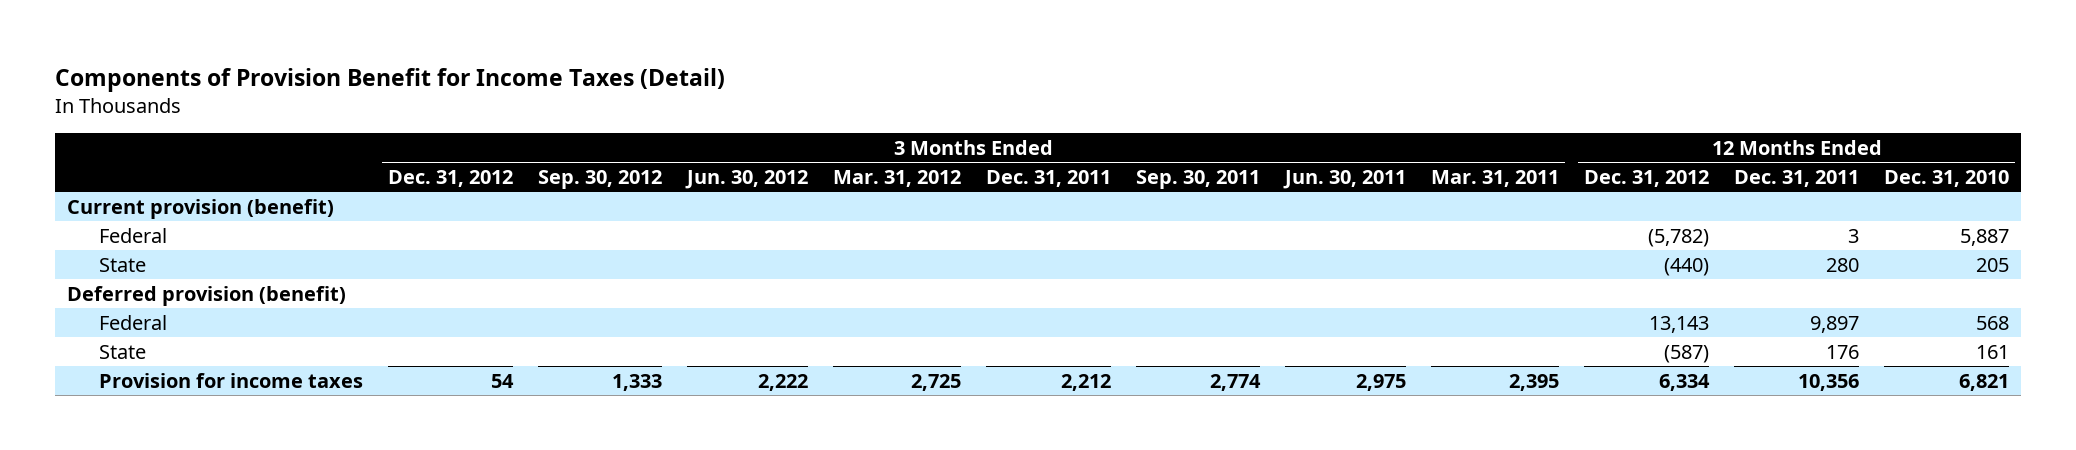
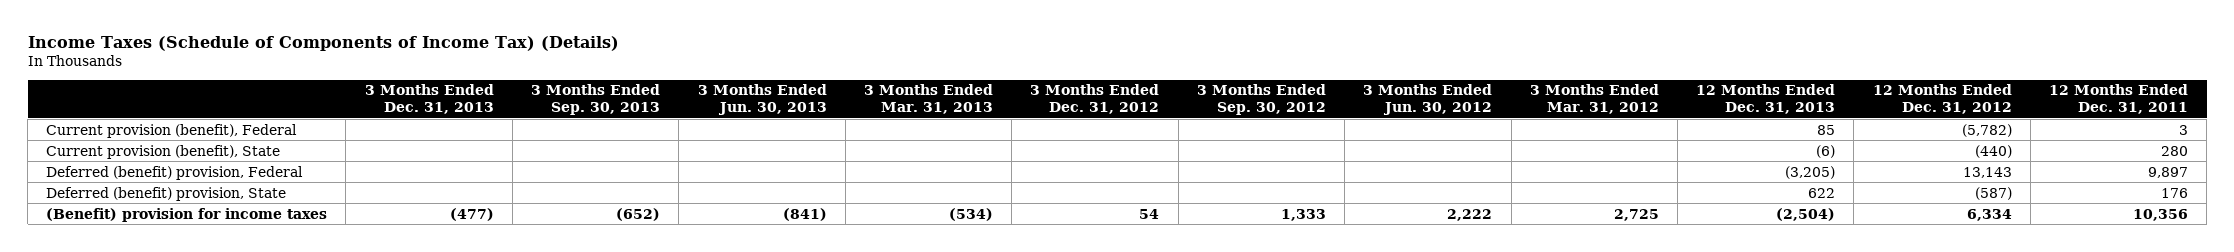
[54,67,725,92] Components of Provision Benefit for Income Taxes (Detail) -> [27,36,619,52] Income Taxes (Schedule of Components of Income Tax) (Details)
[986,169,1112,187] Dec. 31, 2011 -> none
[1136,169,1261,189] Sep. 30, 2011 -> none
[1283,169,1407,189] Jun. 30, 2011 -> none
[1431,169,1560,187] Mar. 31, 2011 -> none
[1884,169,2010,187] Dec. 31, 2010 -> none
none -> [364,84,494,114] 3 Months Ended Dec. 31, 2013
none -> [531,84,661,115] 3 Months Ended Sep. 30, 2013
none -> [697,84,827,115] 3 Months Ended Jun. 30, 2013
none -> [864,84,994,114] 3 Months Ended Mar. 31, 2013
none -> [1696,84,1836,114] 12 Months Ended Dec. 31, 2013
[67,198,335,219] Current provision (benefit) -> none
[67,285,347,306] Deferred provision (benefit) -> none
[99,227,168,243] Federal -> [46,123,298,138] Current provision (benefit), Federal
[99,257,147,272] State -> [46,144,281,159] Current provision (benefit), State
[99,314,168,330] Federal -> [46,165,304,180] Deferred (benefit) provision, Federal
[99,344,147,359] State -> [46,186,287,201] Deferred (benefit) provision, State
[99,372,364,388] Provision for income taxes -> [46,207,328,222] (Benefit) provision for income taxes

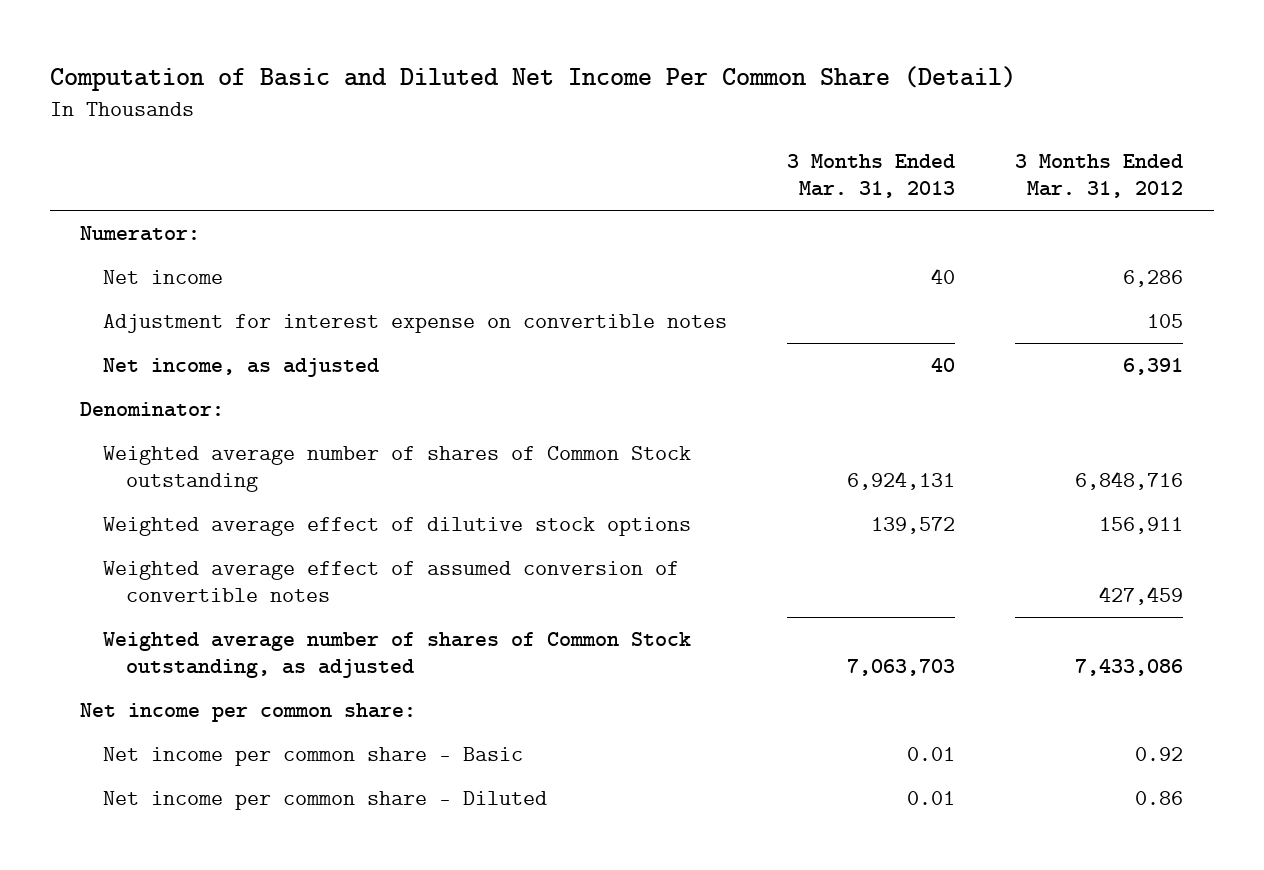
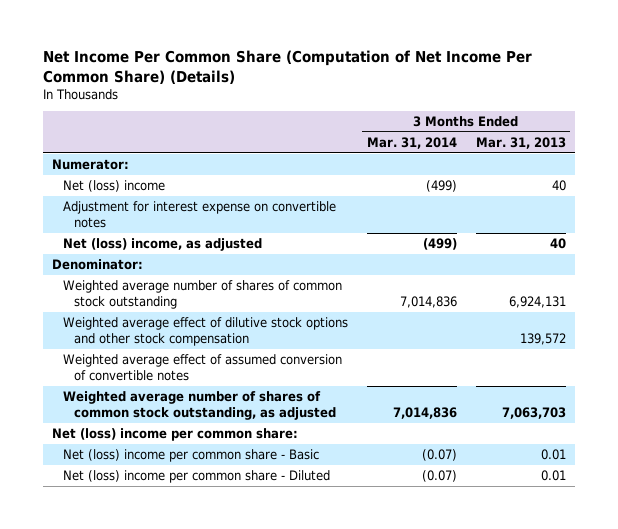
[49,66,1016,92] Computation of Basic and Diluted Net Income Per Common Share (Detail) -> [42,50,532,84] Net Income Per Common Share (Computation of Net Income Per Common Share) (Details)
[1015,154,1184,198] 3 Months Ended Mar. 31, 2012 -> none
none -> [366,136,457,149] Mar. 31, 2014
[102,270,223,285] Net income -> [63,179,166,192] Net (loss) income
[102,358,379,378] Net income, as adjusted -> [63,237,263,251] Net (loss) income, as adjusted
[102,446,691,492] Weighted average number of shares of Common Stock outstanding -> [63,279,343,310] Weighted average number of shares of common stock outstanding
[102,517,691,537] Weighted average effect of dilutive stock options -> [63,316,349,347] Weighted average effect of dilutive stock options and other stock compensation
[102,632,691,678] Weighted average number of shares of Common Stock outstanding, as adjusted -> [63,390,337,421] Weighted average number of shares of common stock outstanding, as adjusted
[80,703,417,723] Net income per common share: -> [52,427,299,441] Net (loss) income per common share:
[102,747,523,767] Net income per common share - Basic -> [63,448,320,462] Net (loss) income per common share - Basic
[102,791,547,811] Net income per common share - Diluted -> [63,469,331,483] Net (loss) income per common share - Diluted

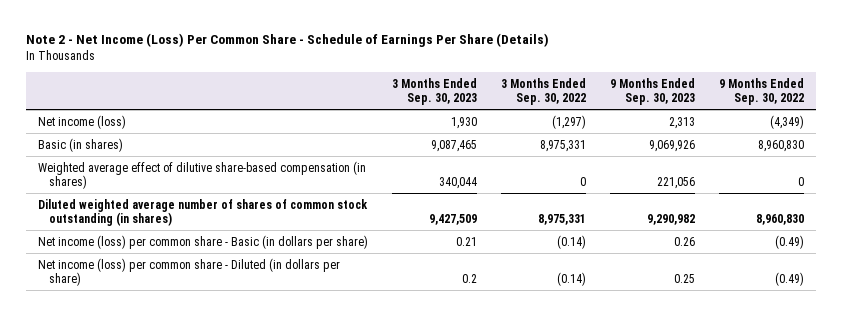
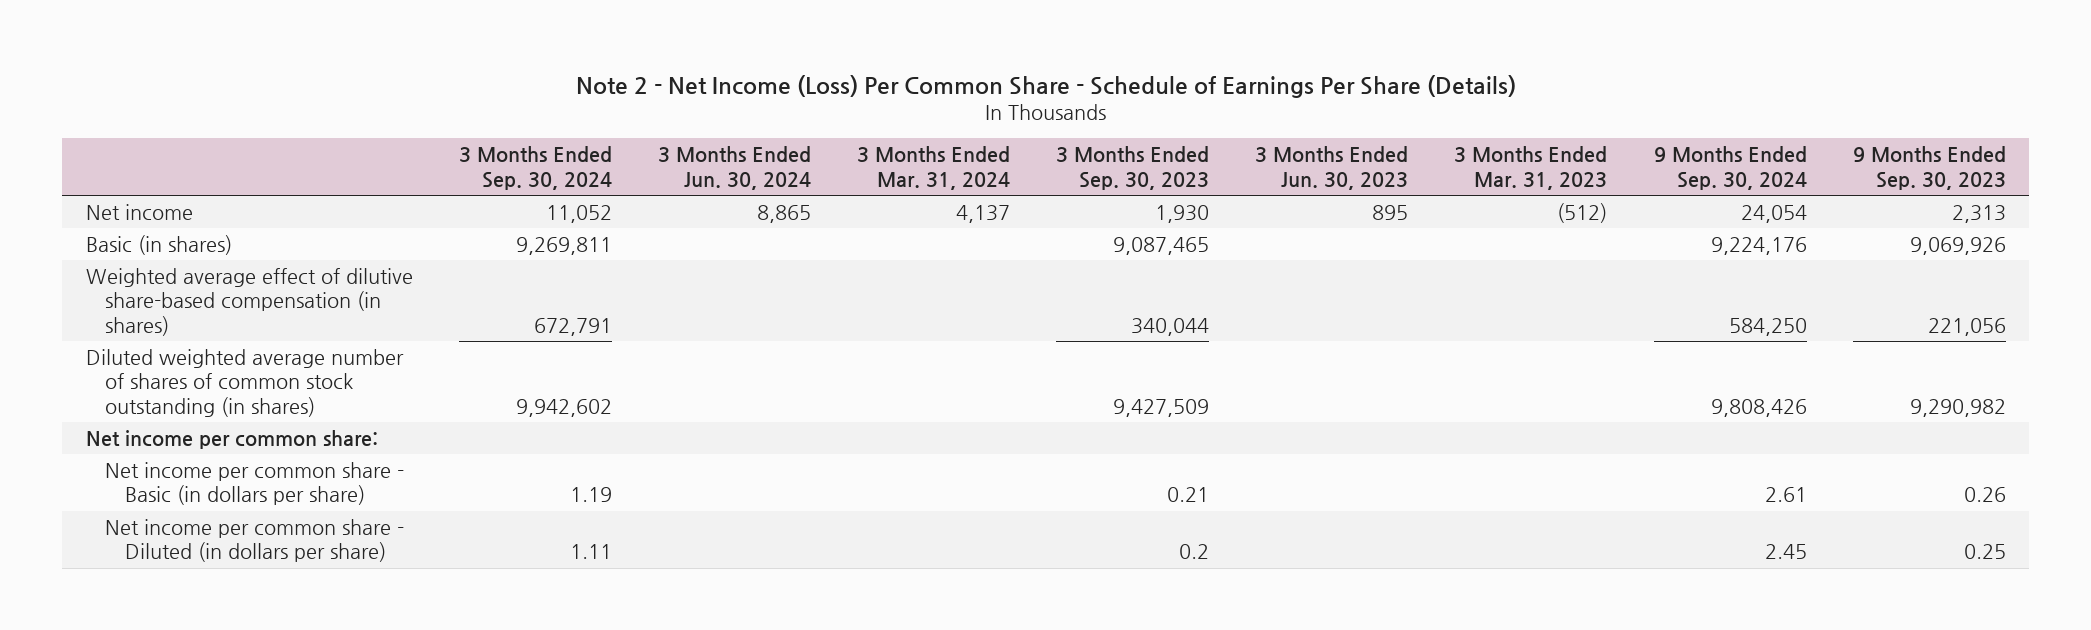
[500,77,586,106] 3 Months Ended Sep. 30, 2022 -> none
[718,77,804,106] 9 Months Ended Sep. 30, 2022 -> none
none -> [458,146,612,190] 3 Months Ended Sep. 30, 2024
none -> [657,146,811,190] 3 Months Ended Jun. 30, 2024
none -> [856,146,1010,190] 3 Months Ended Mar. 31, 2024
none -> [1255,146,1409,190] 3 Months Ended Jun. 30, 2023
none -> [1454,146,1608,190] 3 Months Ended Mar. 31, 2023
none -> [1653,146,1807,190] 9 Months Ended Sep. 30, 2024
[37,114,126,129] Net income (loss) -> [85,203,193,220] Net income
none -> [85,429,378,449] Net income per common share:
[37,234,368,249] Net income (loss) per common share - Basic (in dollars per share) -> [105,461,405,506] Net income per common share - Basic (in dollars per share)
[37,257,340,287] Net income (loss) per common share - Diluted (in dollars per share) -> [105,518,405,563] Net income per common share - Diluted (in dollars per share)

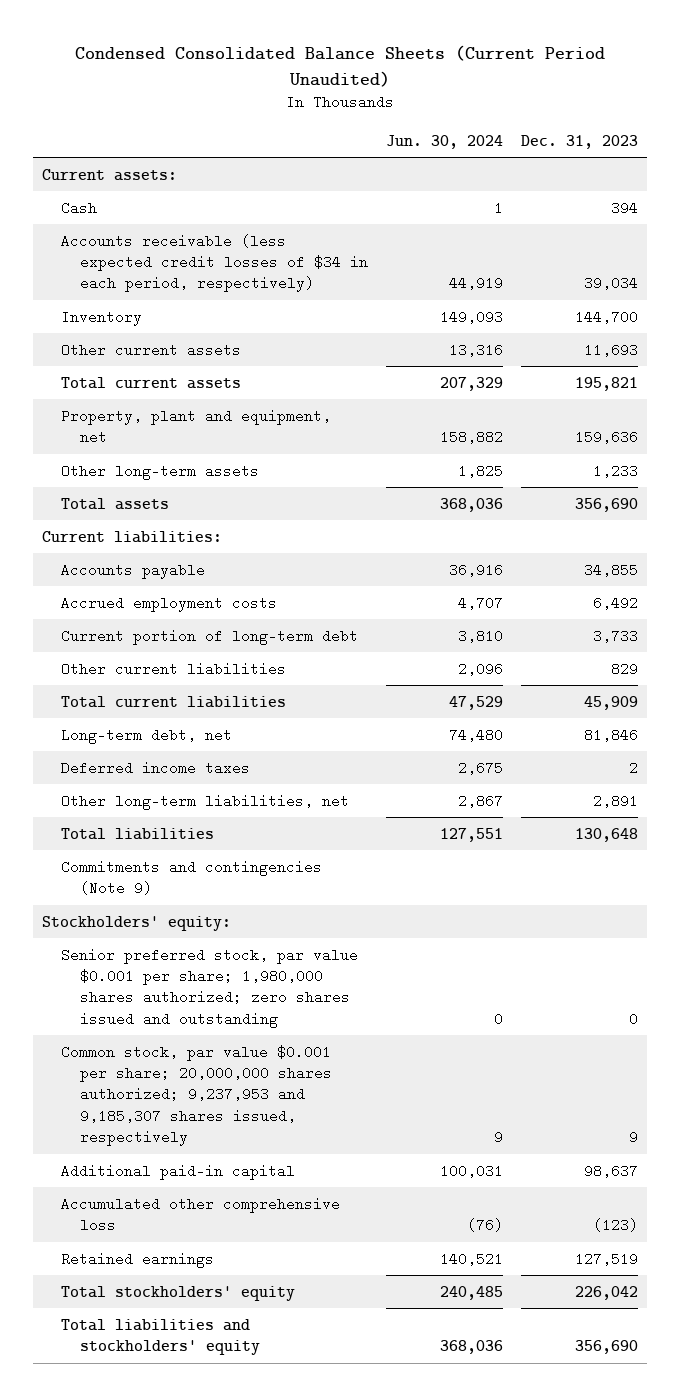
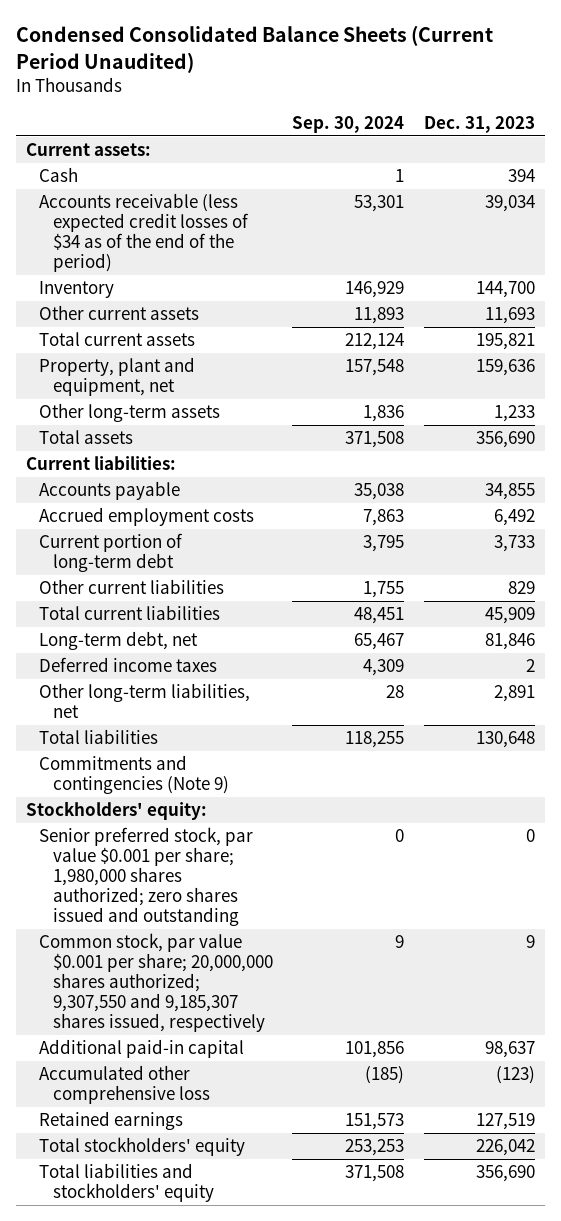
[386,134,504,149] Jun. 30, 2024 -> none
none -> [292,115,405,133] Sep. 30, 2024
[61,233,369,293] Accounts receivable (less expected credit losses of $34 in each period, respectively) -> [39,193,249,272] Accounts receivable (less expected credit losses of $34 as of the end of the period)
[61,1044,333,1147] Common stock, par value $0.001 per share; 20,000,000 shares authorized; 9,237,953 and 9,185,307 shares issued, respectively -> [39,933,273,1032] Common stock, par value $0.001 per share; 20,000,000 shares authorized; 9,307,550 and 9,185,307 shares issued, respectively

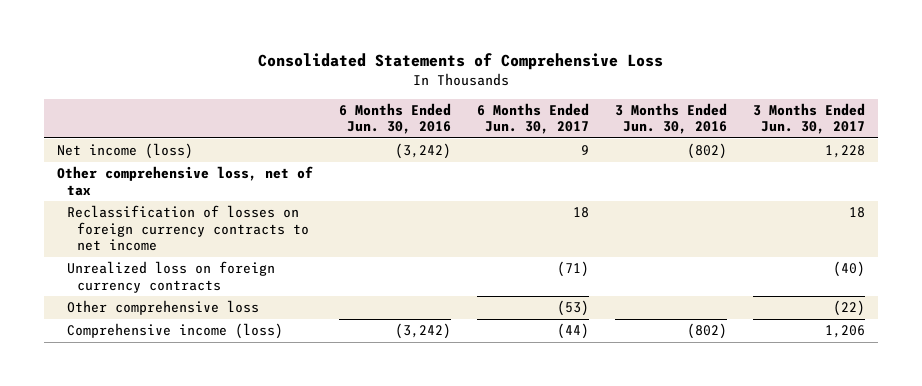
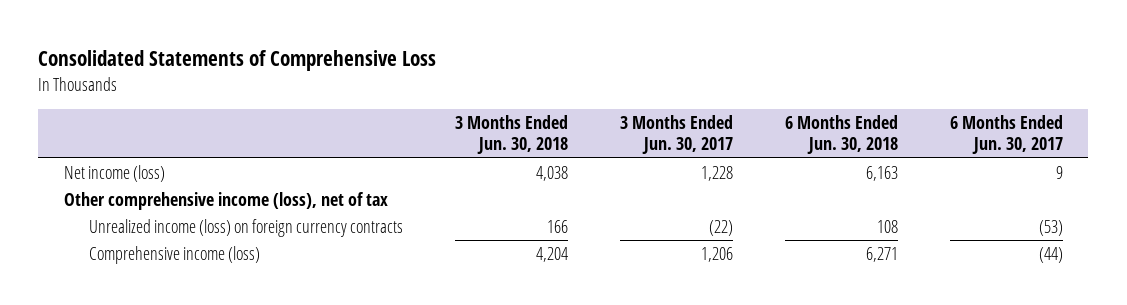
[339,102,452,135] 6 Months Ended Jun. 30, 2016 -> none
[615,102,728,135] 3 Months Ended Jun. 30, 2016 -> none
none -> [454,114,568,155] 3 Months Ended Jun. 30, 2018
none -> [784,114,898,155] 6 Months Ended Jun. 30, 2018
[67,205,309,252] Reclassification of losses on foreign currency contracts to net income -> none
[67,300,260,316] Other comprehensive loss -> none
[57,166,314,196] Other comprehensive loss, net of tax -> [64,192,389,211] Other comprehensive income (loss), net of tax
[67,261,276,293] Unrealized loss on foreign currency contracts -> [89,219,404,238] Unrealized income (loss) on foreign currency contracts
[557,261,590,278] (71) -> [1038,220,1063,237] (53)
[833,261,866,278] (40) -> [708,220,733,237] (22)

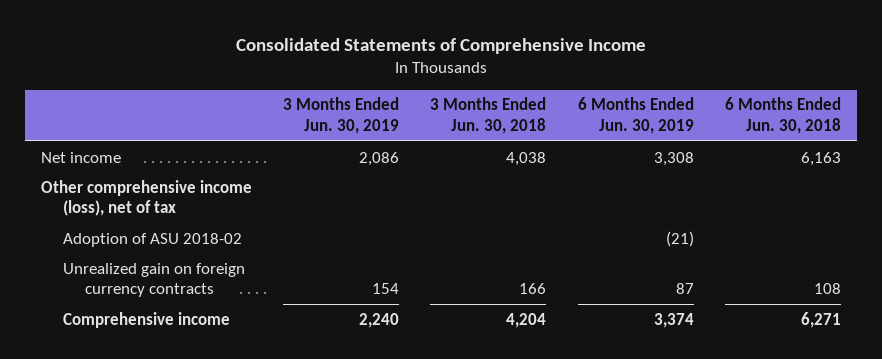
[38,50,437,72] Consolidated Statements of Comprehensive Loss -> [235,37,646,54] Consolidated Statements of Comprehensive Income
[619,114,733,155] 3 Months Ended Jun. 30, 2017 -> none
[949,114,1063,155] 6 Months Ended Jun. 30, 2017 -> none
none -> [282,97,399,134] 3 Months Ended Jun. 30, 2019
none -> [577,97,694,134] 6 Months Ended Jun. 30, 2019
[64,165,166,183] Net income (loss) -> [40,151,121,163] Net income
none -> [62,232,242,247] Adoption of ASU 2018-02
[89,219,404,238] Unrealized income (loss) on foreign currency contracts -> [62,262,245,298] Unrealized gain on foreign currency contracts
[89,246,261,265] Comprehensive income (loss) -> [62,311,230,328] Comprehensive income

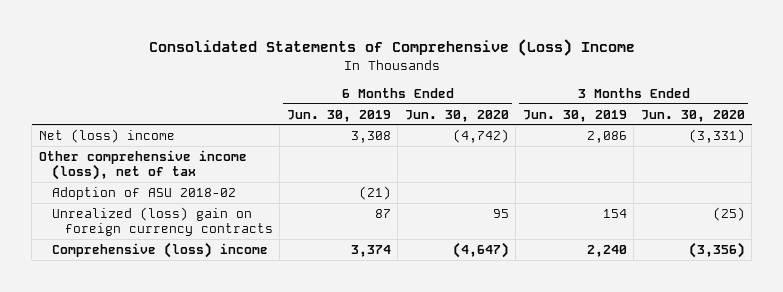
[235,37,646,54] Consolidated Statements of Comprehensive Income -> [148,38,635,56] Consolidated Statements of Comprehensive (Loss) Income
[430,97,547,134] 3 Months Ended Jun. 30, 2018 -> none
[725,97,842,134] 6 Months Ended Jun. 30, 2018 -> none
none -> [404,109,509,122] Jun. 30, 2020
none -> [640,109,745,122] Jun. 30, 2020
[40,151,121,163] Net income -> [38,128,175,143] Net (loss) income
[62,262,245,298] Unrealized gain on foreign currency contracts -> [51,206,273,237] Unrealized (loss) gain on foreign currency contracts
[62,311,230,328] Comprehensive income -> [51,241,268,258] Comprehensive (loss) income

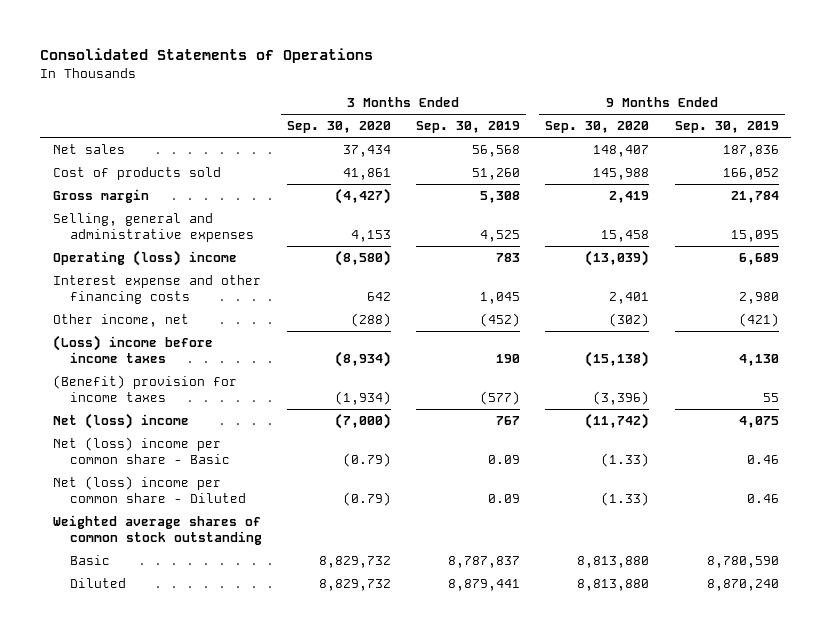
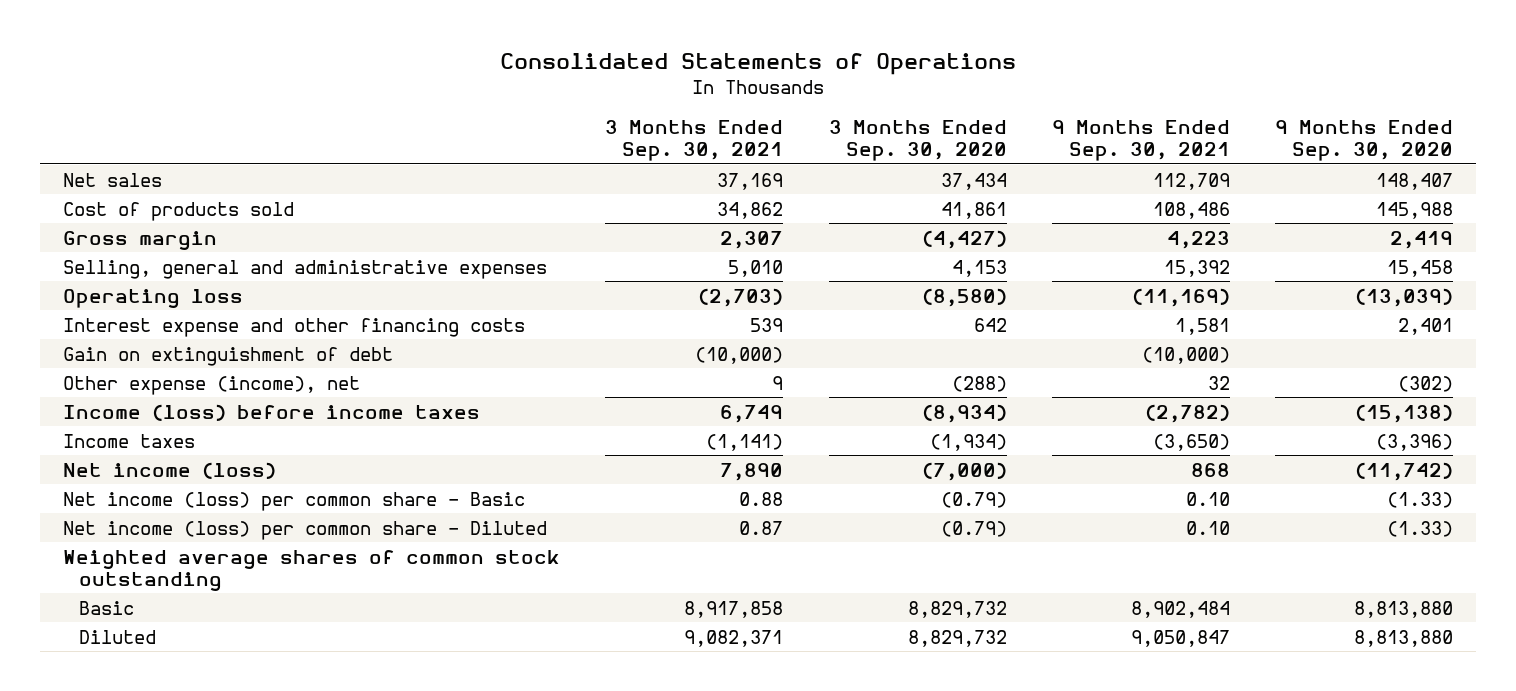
[416,121,521,134] Sep. 30, 2019 -> none
[674,121,779,134] Sep. 30, 2019 -> none
none -> [605,119,784,161] 3 Months Ended Sep. 30, 2021
none -> [1052,119,1231,161] 9 Months Ended Sep. 30, 2021
[52,250,237,267] Operating (loss) income -> [62,288,243,308] Operating loss
none -> [62,346,393,366] Gain on extinguishment of debt
[52,314,189,328] Other income, net -> [62,375,360,395] Other expense (income), net
[52,335,213,364] (Loss) income before income taxes -> [62,403,480,421] Income (loss) before income taxes
[52,375,237,403] (Benefit) provision for income taxes -> [62,433,195,448] Income taxes
[52,413,189,430] Net (loss) income -> [62,461,276,479] Net income (loss)
[52,437,230,465] Net (loss) income per common share - Basic -> [62,491,525,511] Net income (loss) per common share - Basic
[52,476,246,504] Net (loss) income per common share - Diluted -> [62,520,547,540] Net income (loss) per common share - Diluted

